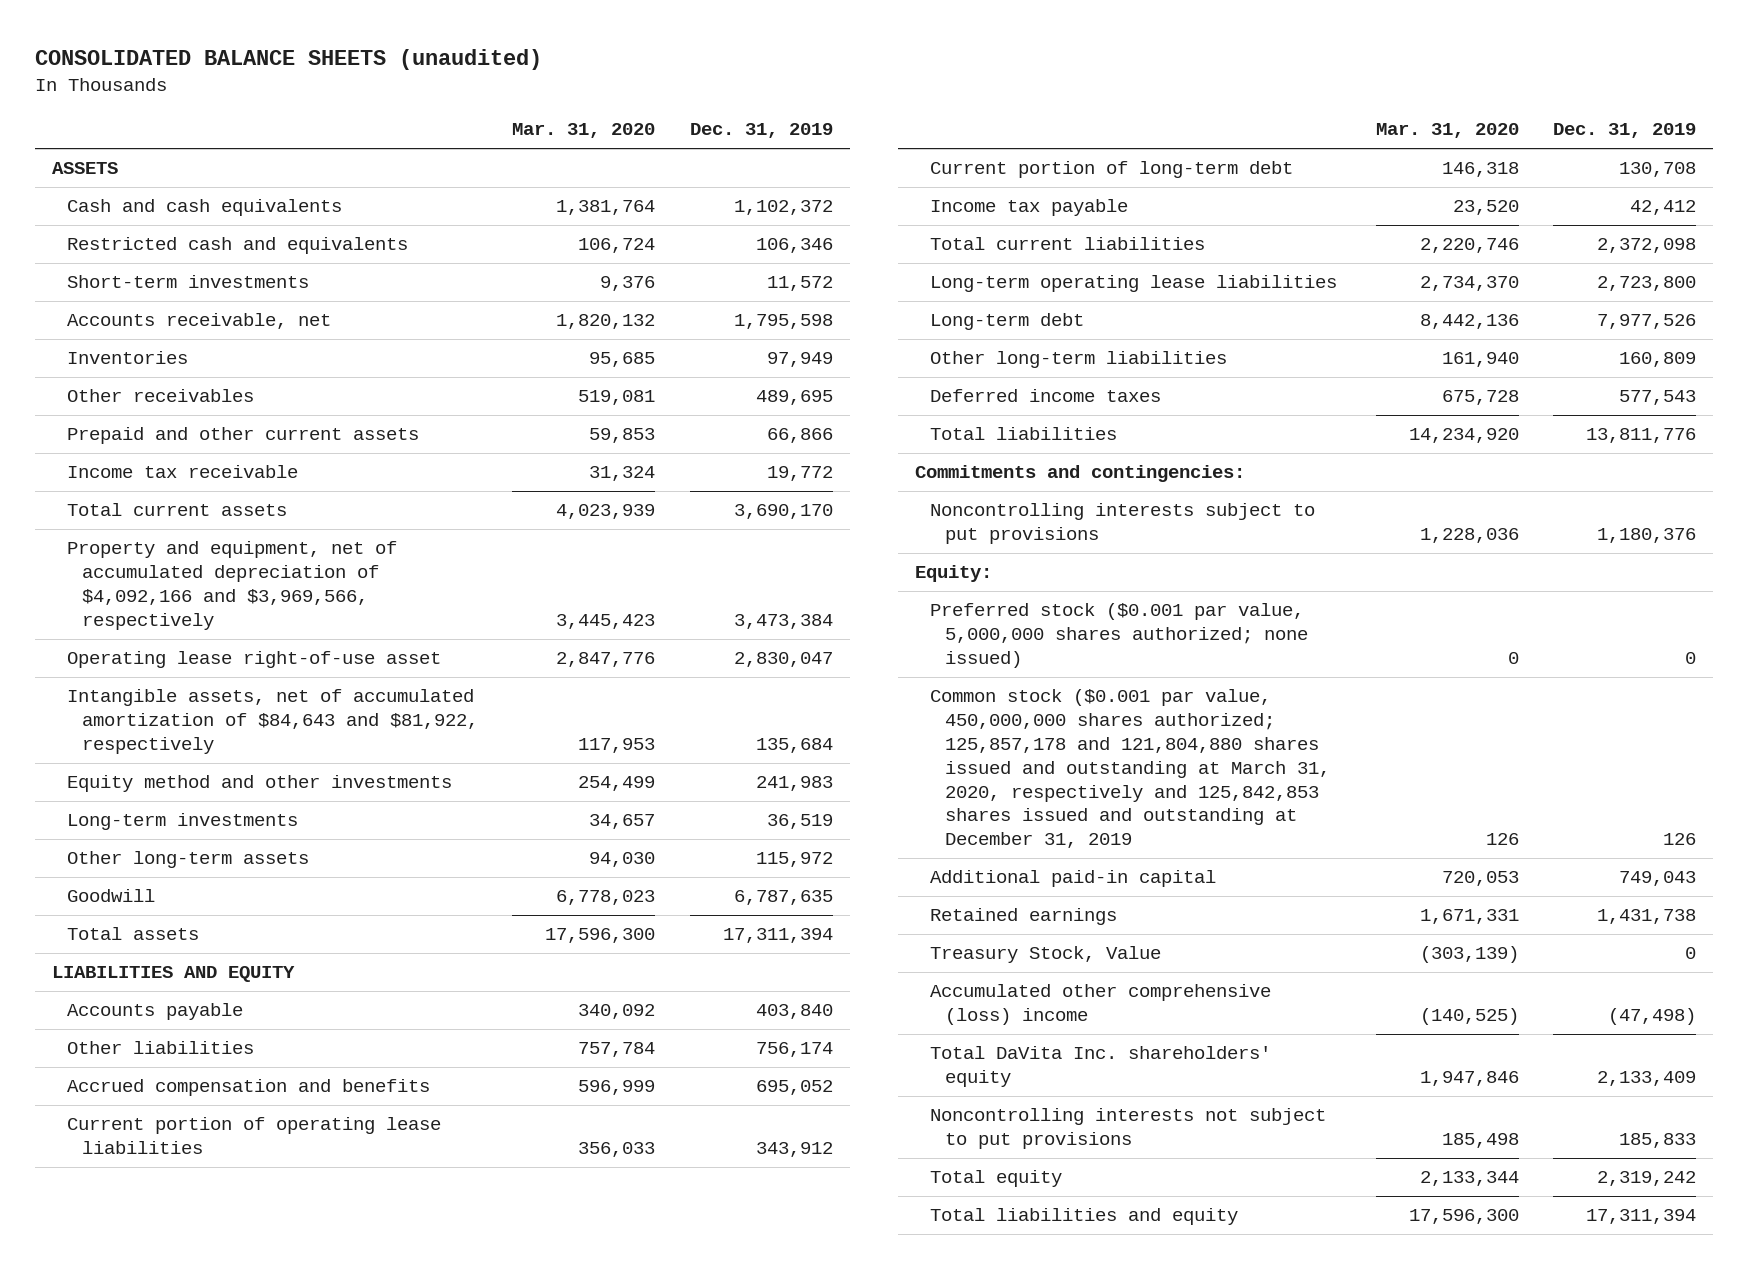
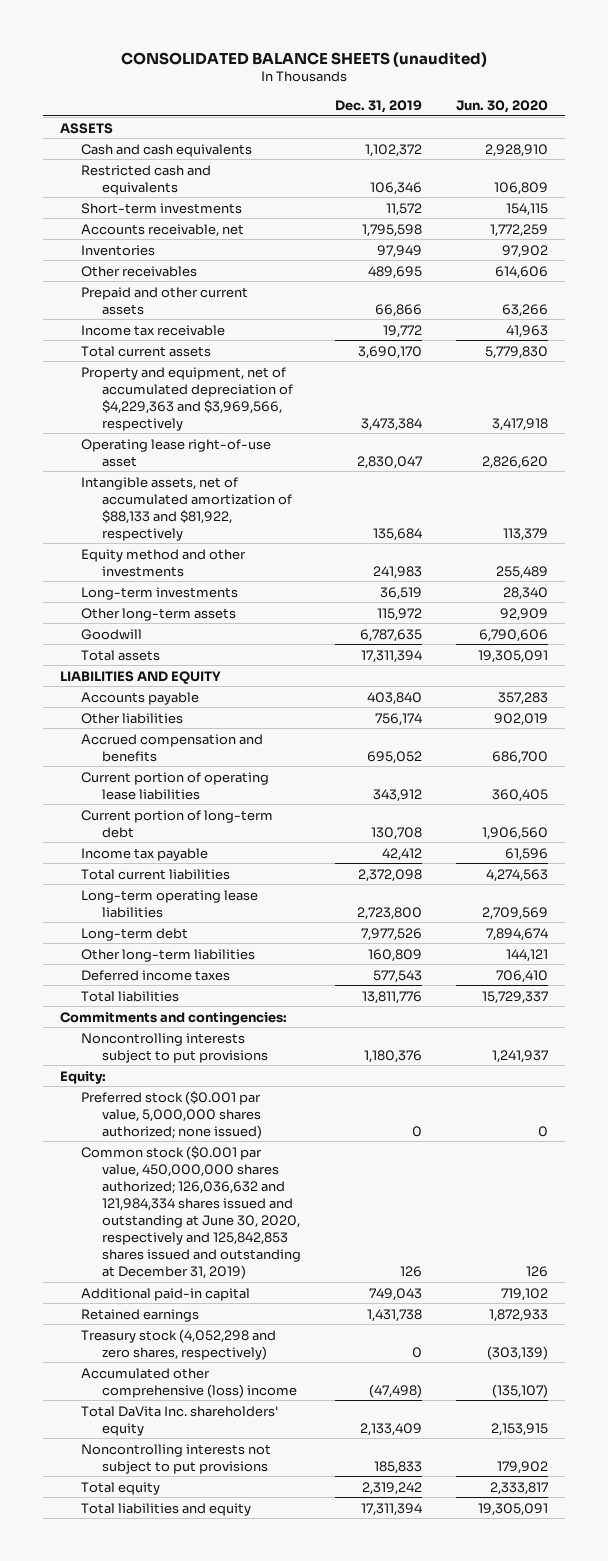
[512,123,656,139] Mar. 31, 2020 -> none
none -> [455,100,548,114] Jun. 30, 2020
[66,541,397,630] Property and equipment, net of accumulated depreciation of $4,092,166 and $3,969,566, respectively -> [80,366,293,431] Property and equipment, net of accumulated depreciation of $4,229,363 and $3,969,566, respectively
[66,689,478,754] Intangible assets, net of accumulated amortization of $84,643 and $81,922, respectively -> [80,476,292,541] Intangible assets, net of accumulated amortization of $88,133 and $81,922, respectively
[930,689,1331,849] Common stock ($0.001 par value, 450,000,000 shares authorized; 125,857,178 and 121,804,880 shares issued and outstanding at March 31, 2020, respectively and 125,842,853 shares issued and outstanding at December 31, 2019 -> [80,1145,301,1279] Common stock ($0.001 par value, 450,000,000 shares authorized; 126,036,632 and 121,984,334 shares issued and outstanding at June 30, 2020, respectively and 125,842,853 shares issued and outstanding at December 31, 2019)
[930,946,1162,964] Treasury Stock, Value -> [80,1328,276,1360] Treasury stock (4,052,298 and zero shares, respectively)

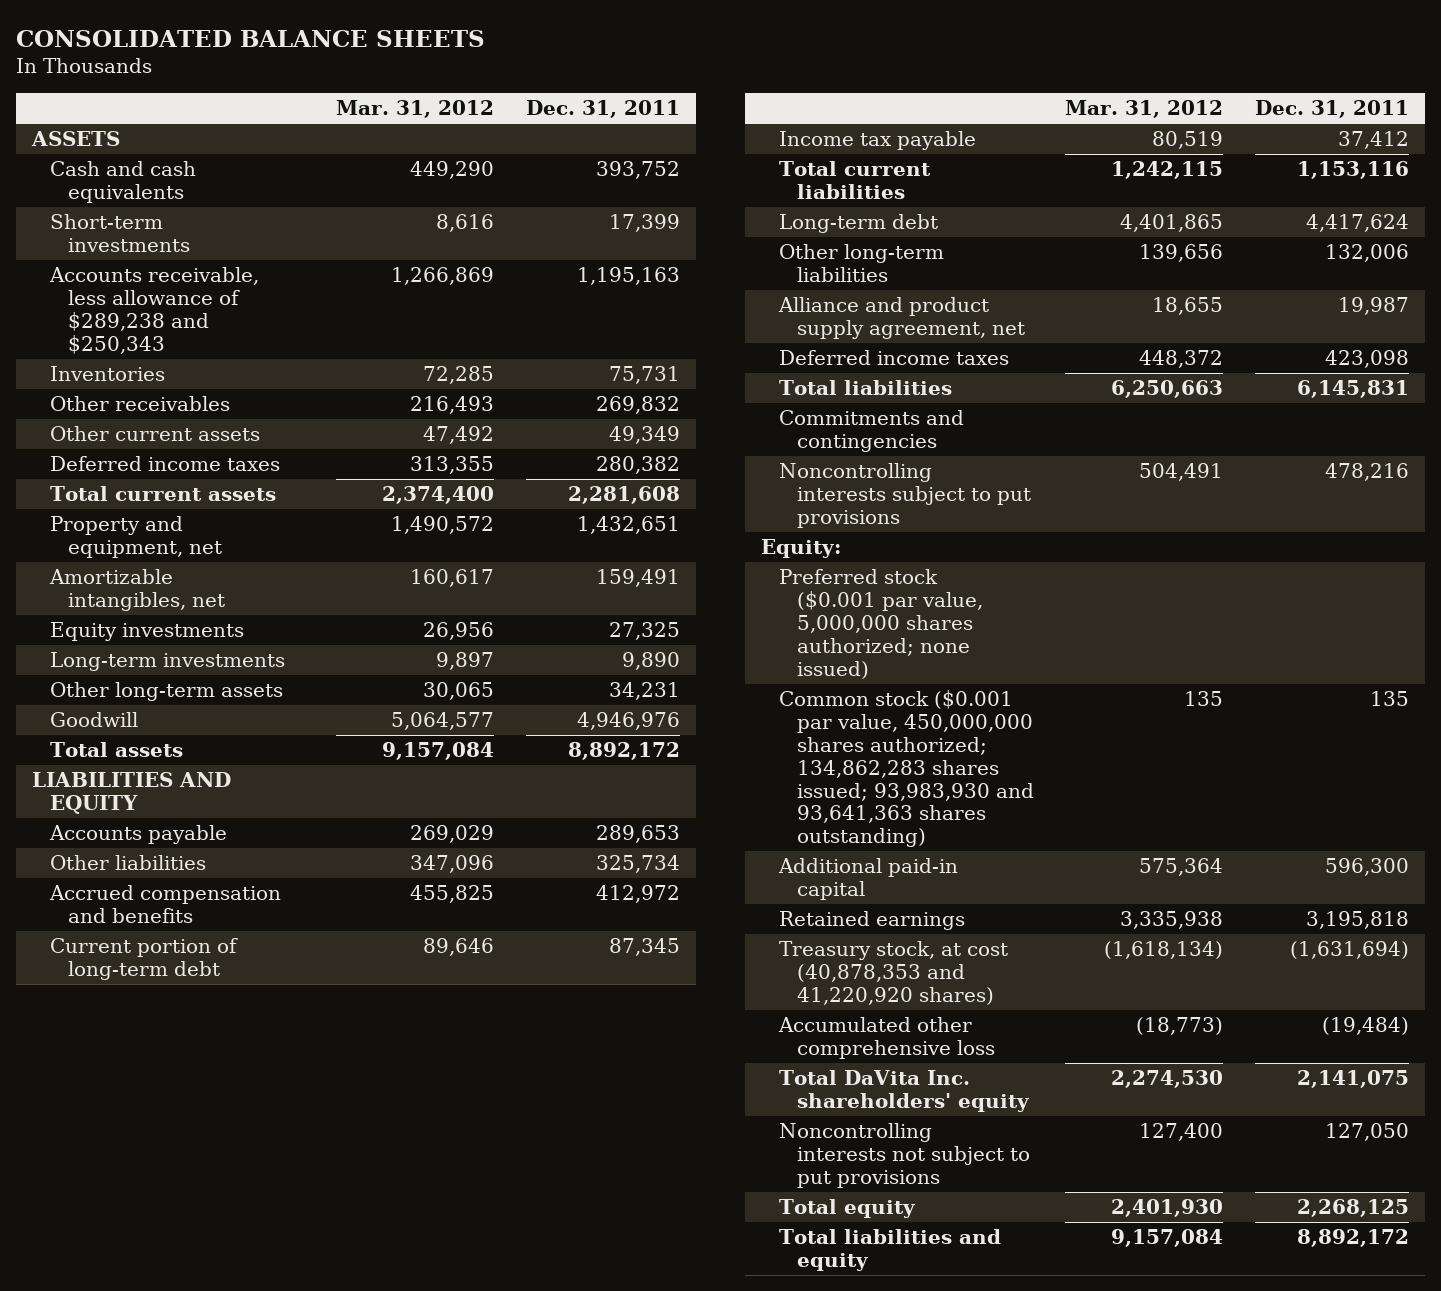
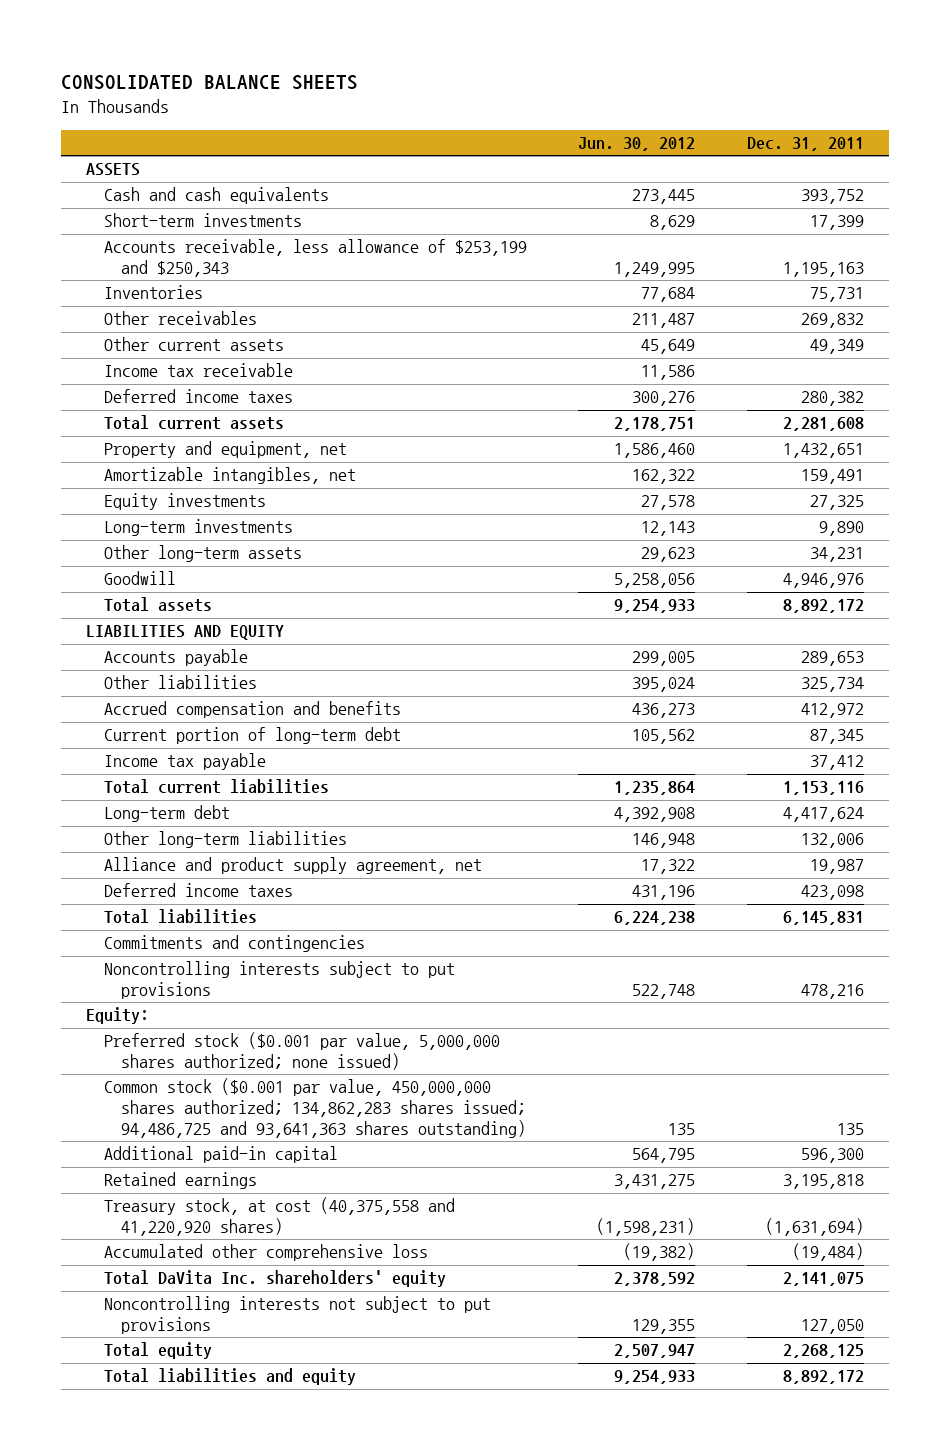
[336,100,495,119] Mar. 31, 2012 -> none
none -> [578,137,696,152] Jun. 30, 2012
[48,267,259,354] Accounts receivable, less allowance of $289,238 and $250,343 -> [103,239,527,278] Accounts receivable, less allowance of $253,199 and $250,343
none -> [103,363,293,378] Income tax receivable
[778,690,1034,848] Common stock ($0.001 par value, 450,000,000 shares authorized; 134,862,283 shares issued; 93,983,930 and 93,641,363 shares outstanding) -> [103,1078,526,1138] Common stock ($0.001 par value, 450,000,000 shares authorized; 134,862,283 shares issued; 94,486,725 and 93,641,363 shares outstanding)
[778,941,1008,1006] Treasury stock, at cost (40,878,353 and 41,220,920 shares) -> [103,1197,455,1237] Treasury stock, at cost (40,375,558 and 41,220,920 shares)

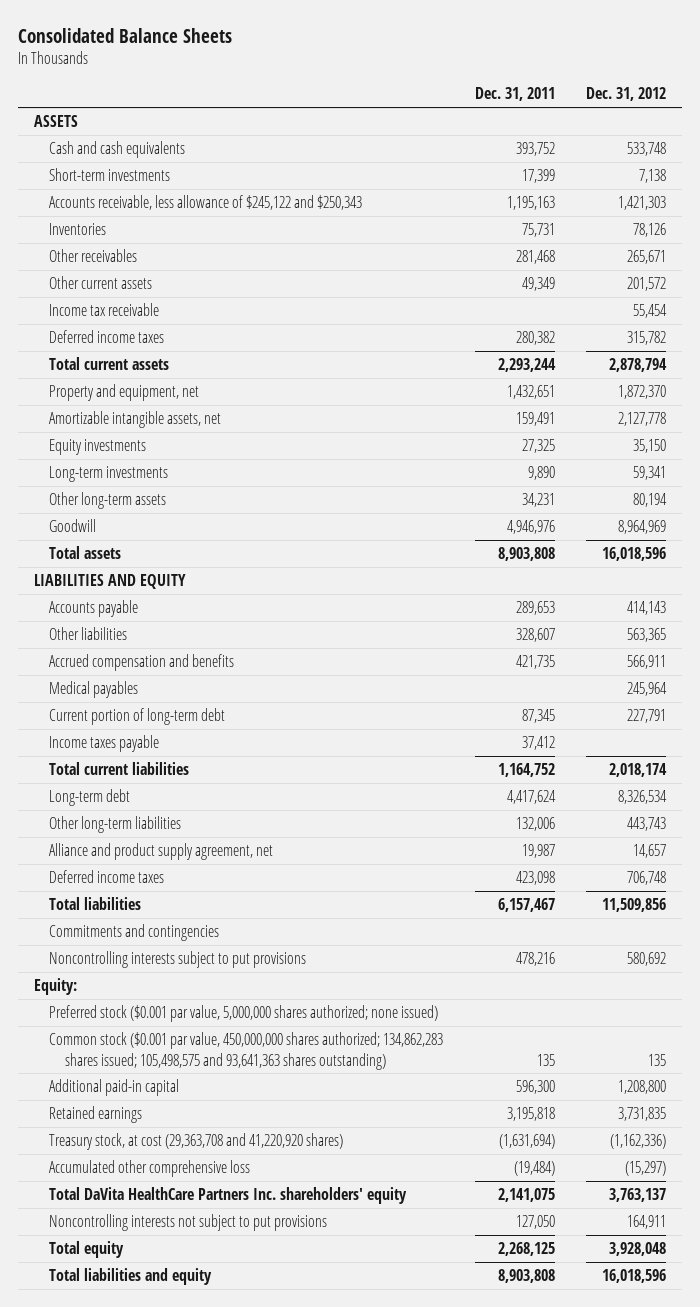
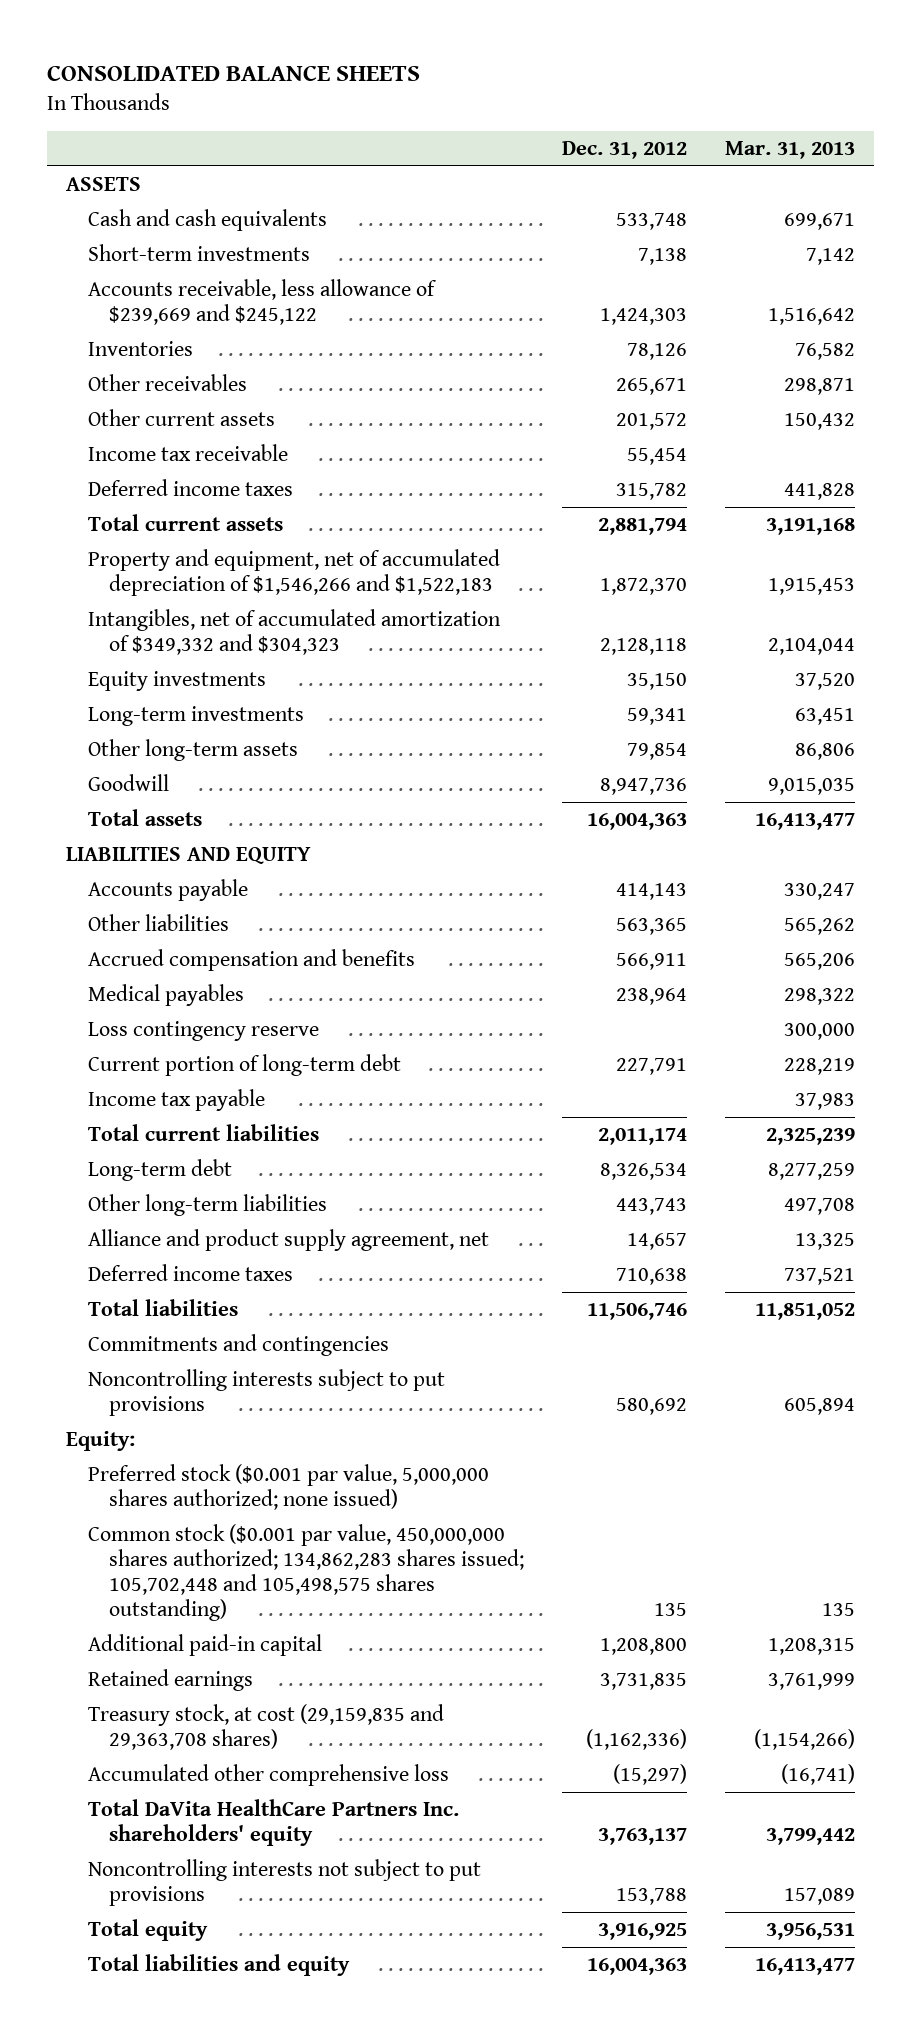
[17,27,232,43] Consolidated Balance Sheets -> [47,64,421,81] CONSOLIDATED BALANCE SHEETS
[474,87,555,102] Dec. 31, 2011 -> none
none -> [724,141,855,160] Mar. 31, 2013
[49,195,363,211] Accounts receivable, less allowance of $245,122 and $250,343 -> [87,279,437,326] Accounts receivable, less allowance of $239,669 and $245,122
[617,196,666,211] 1,421,303 -> [599,308,687,326] 1,424,303
[49,411,222,429] Amortizable intangible assets, net -> none
[608,358,667,373] 2,878,794 -> [597,518,687,536] 2,881,794
[49,384,200,402] Property and equipment, net -> [87,549,500,597] Property and equipment, net of accumulated depreciation of $1,546,266 and $1,522,183
none -> [87,609,501,656] Intangibles, net of accumulated amortization of $349,332 and $304,323
[632,493,667,508] 80,194 -> [626,743,687,761] 79,854
[617,520,666,535] 8,964,969 -> [599,778,687,796] 8,947,736
[601,547,666,562] 16,018,596 -> [586,813,687,831] 16,004,363
[626,682,667,697] 245,964 -> [615,988,687,1006] 238,964
none -> [87,1021,319,1042] Loss contingency reserve
[49,735,160,753] Income taxes payable -> [87,1089,265,1112] Income tax payable
[608,763,667,778] 2,018,174 -> [597,1128,687,1146] 2,011,174
[626,871,666,886] 706,748 -> [615,1268,687,1286] 710,638
[601,898,666,913] 11,509,856 -> [586,1303,687,1321] 11,506,746
[49,1032,444,1070] Common stock ($0.001 par value, 450,000,000 shares authorized; 134,862,283 shares issued; 105,498,575 and 93,641,363 shares outstanding) -> [87,1524,525,1622] Common stock ($0.001 par value, 450,000,000 shares authorized; 134,862,283 shares issued; 105,702,448 and 105,498,575 shares outstanding)
[49,1133,344,1151] Treasury stock, at cost (29,363,708 and 41,220,920 shares) -> [87,1704,444,1751] Treasury stock, at cost (29,159,835 and 29,363,708 shares)
[626,1215,666,1230] 164,911 -> [615,1888,687,1906] 153,788
[608,1242,666,1257] 3,928,048 -> [597,1923,687,1941] 3,916,925
[601,1269,666,1284] 16,018,596 -> [586,1958,687,1976] 16,004,363

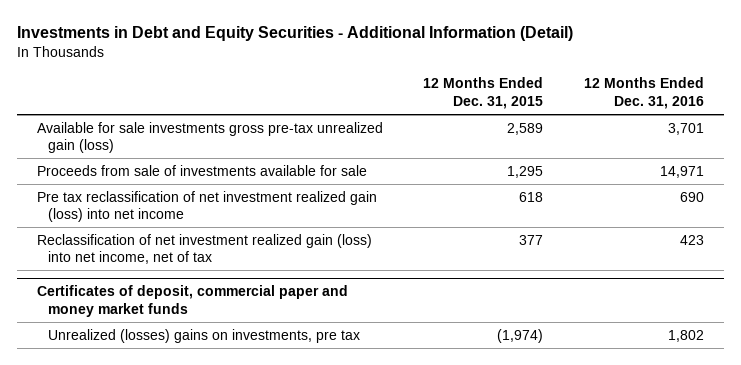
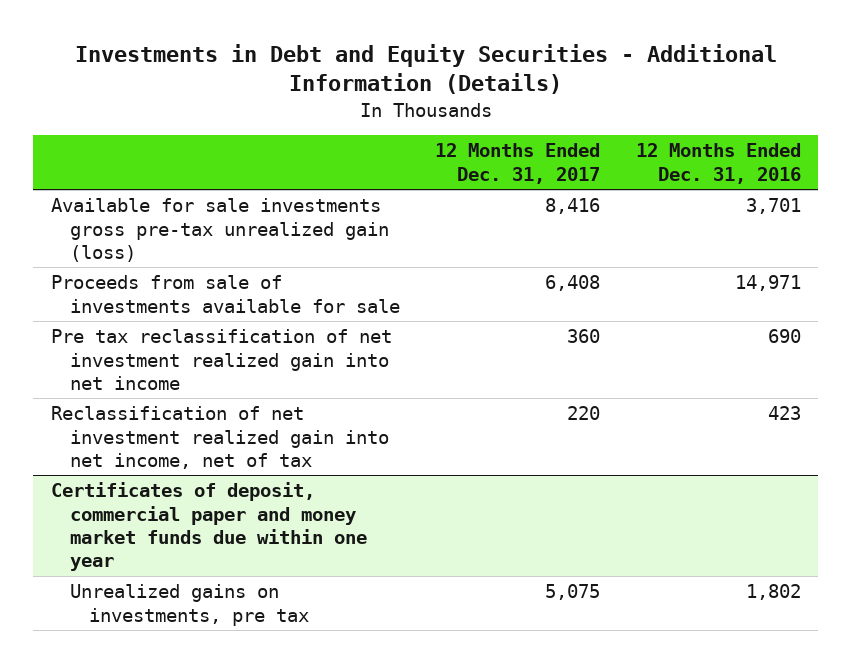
[16,26,573,42] Investments in Debt and Equity Securities - Additional Information (Detail) -> [74,44,777,95] Investments in Debt and Equity Securities - Additional Information (Details)
[423,77,544,110] 12 Months Ended Dec. 31, 2015 -> none
none -> [435,143,601,184] 12 Months Ended Dec. 31, 2017
[37,190,378,223] Pre tax reclassification of net investment realized gain (loss) into net income -> [50,329,392,391] Pre tax reclassification of net investment realized gain into net income
[37,233,373,265] Reclassification of net investment realized gain (loss) into net income, net of tax -> [50,406,390,470] Reclassification of net investment realized gain into net income, net of tax
[37,285,349,318] Certificates of deposit, commercial paper and money market funds -> [50,482,368,572] Certificates of deposit, commercial paper and money market funds due within one year
[47,328,360,343] Unrealized (losses) gains on investments, pre tax -> [70,584,310,626] Unrealized gains on investments, pre tax

